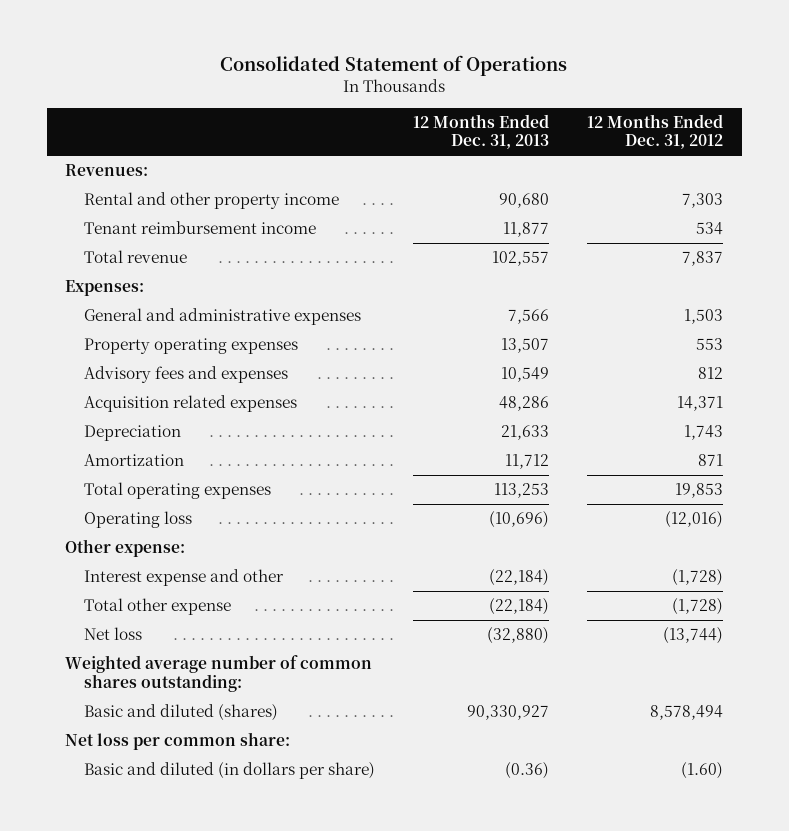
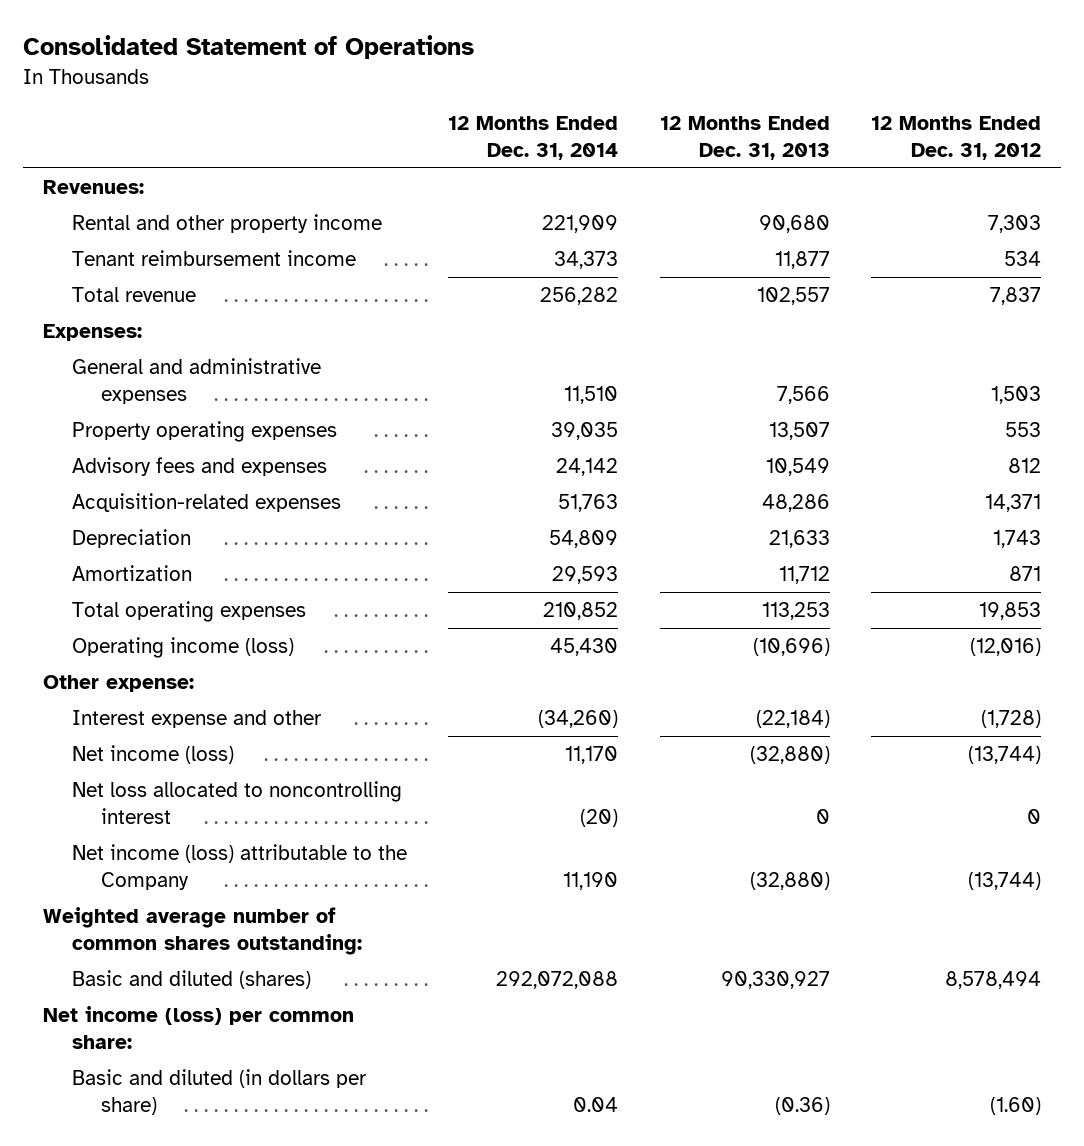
none -> [448,116,619,161] 12 Months Ended Dec. 31, 2014
[84,395,298,413] Acquisition related expenses -> [72,493,342,513] Acquisition-related expenses
[84,511,193,529] Operating loss -> [72,637,295,659] Operating income (loss)
[84,598,232,616] Total other expense -> none
none -> [72,745,235,765] Net income (loss)
none -> [72,781,403,824] Net loss allocated to noncontrolling interest
[84,627,143,641] Net loss -> [72,844,408,890] Net income (loss) attributable to the Company
[65,732,291,751] Net loss per common share: -> [43,1006,355,1049] Net income (loss) per common share:

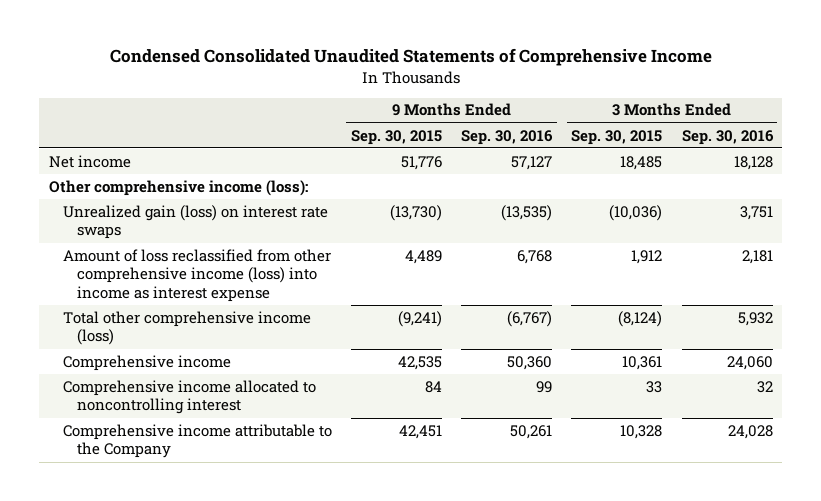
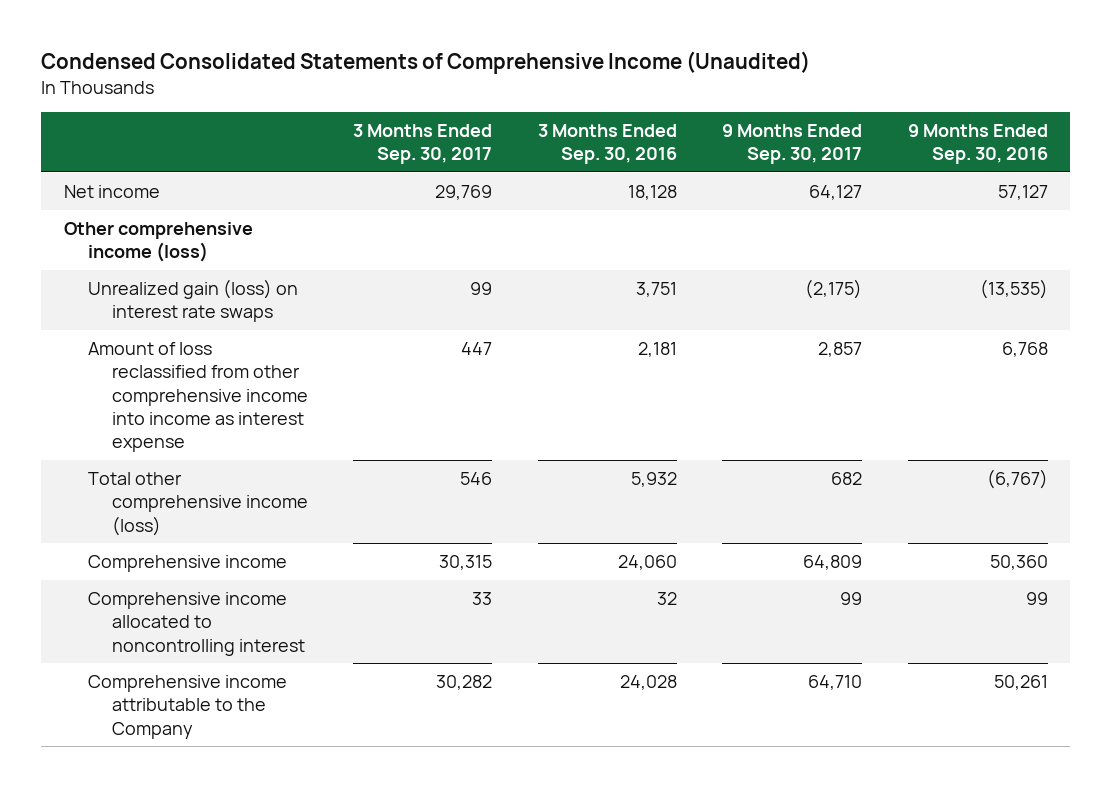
[109,48,712,67] Condensed Consolidated Unaudited Statements of Comprehensive Income -> [41,51,811,75] Condensed Consolidated Statements of Comprehensive Income (Unaudited)
[351,129,443,145] Sep. 30, 2015 -> none
[571,129,663,145] Sep. 30, 2015 -> none
none -> [353,123,493,164] 3 Months Ended Sep. 30, 2017
none -> [722,123,863,164] 9 Months Ended Sep. 30, 2017
[48,179,308,196] Other comprehensive income (loss): -> [64,222,254,263] Other comprehensive income (loss)
[62,248,331,302] Amount of loss reclassified from other comprehensive income (loss) into income as interest expense -> [87,342,308,453] Amount of loss reclassified from other comprehensive income into income as interest expense

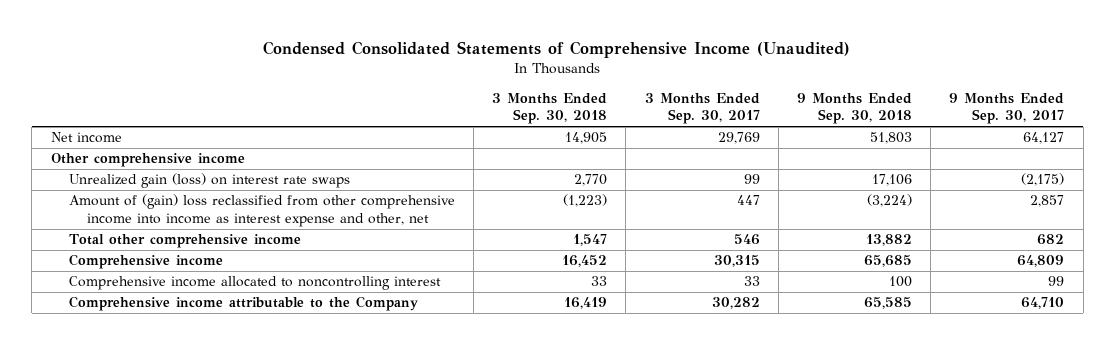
[537,123,677,164] 3 Months Ended Sep. 30, 2016 -> none
[907,123,1048,164] 9 Months Ended Sep. 30, 2016 -> none
none -> [492,92,608,125] 3 Months Ended Sep. 30, 2018
none -> [796,92,912,125] 9 Months Ended Sep. 30, 2018
[64,222,254,263] Other comprehensive income (loss) -> [50,153,245,168] Other comprehensive income
[87,342,308,453] Amount of loss reclassified from other comprehensive income into income as interest expense -> [68,194,455,228] Amount of (gain) loss reclassified from other comprehensive income into income as interest expense and other, net
[87,472,308,536] Total other comprehensive income (loss) -> [68,234,301,249] Total other comprehensive income

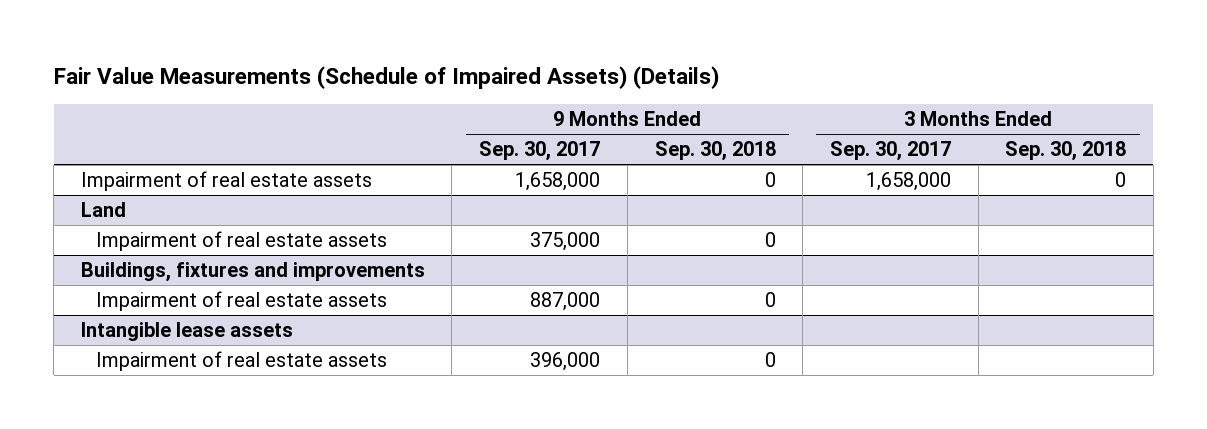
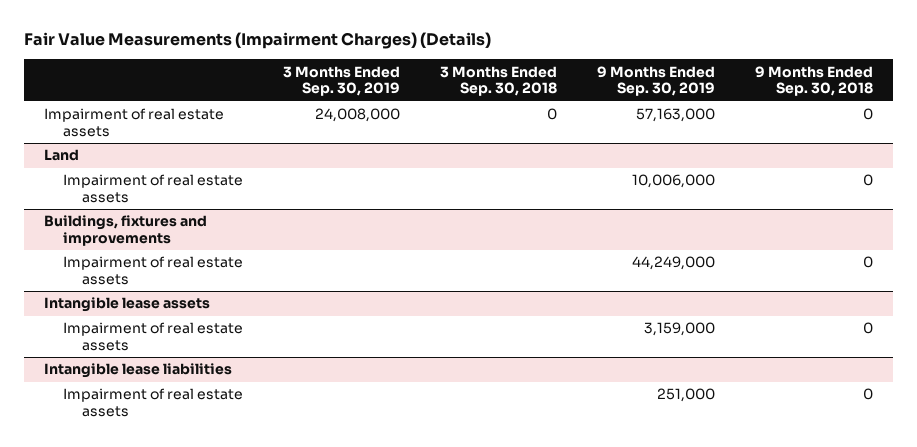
[53,66,719,90] Fair Value Measurements (Schedule of Impaired Assets) (Details) -> [23,32,491,50] Fair Value Measurements (Impairment Charges) (Details)
[479,141,601,162] Sep. 30, 2017 -> none
[829,141,951,162] Sep. 30, 2017 -> none
none -> [283,65,401,97] 3 Months Ended Sep. 30, 2019
none -> [596,65,715,97] 9 Months Ended Sep. 30, 2019
none -> [43,363,232,379] Intangible lease liabilities
none -> [63,388,244,418] Impairment of real estate assets

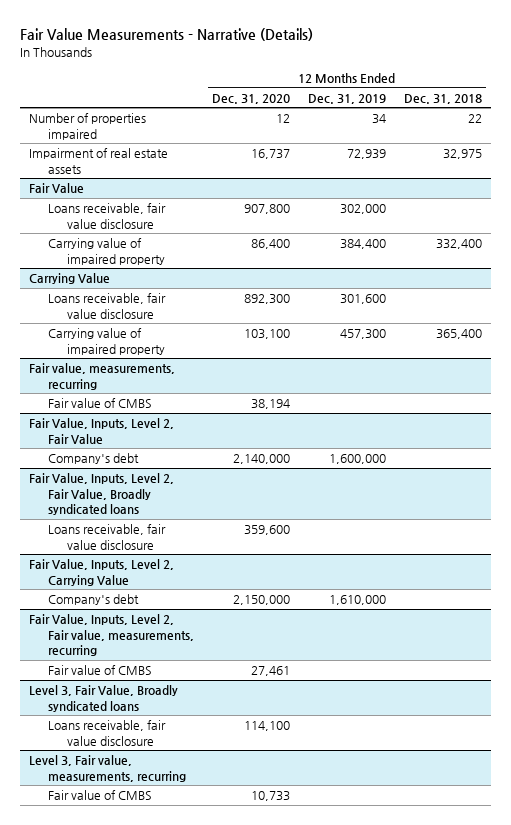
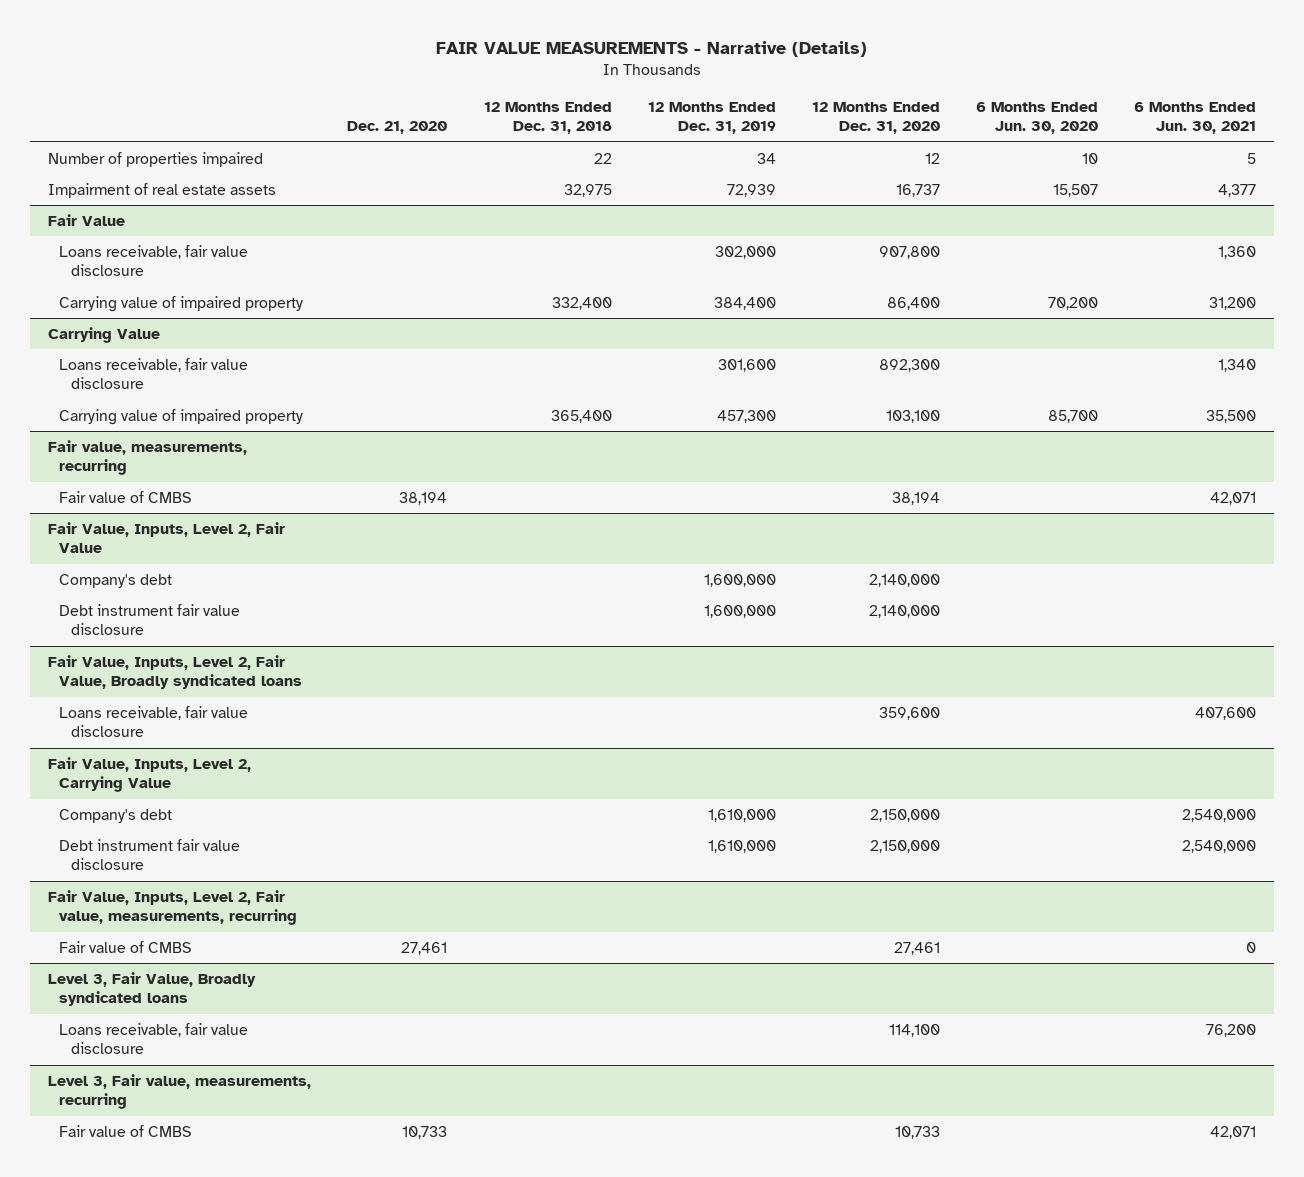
[20,28,314,42] Fair Value Measurements - Narrative (Details) -> [436,41,868,58] FAIR VALUE MEASUREMENTS - Narrative (Details)
none -> [347,121,448,135] Dec. 21, 2020
none -> [976,102,1099,135] 6 Months Ended Jun. 30, 2020
none -> [1134,102,1257,135] 6 Months Ended Jun. 30, 2021
none -> [59,603,241,636] Debt instrument fair value disclosure
none -> [59,838,241,871] Debt instrument fair value disclosure

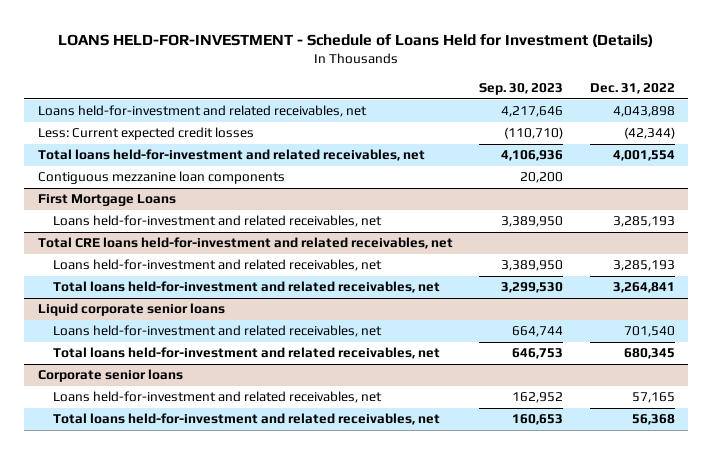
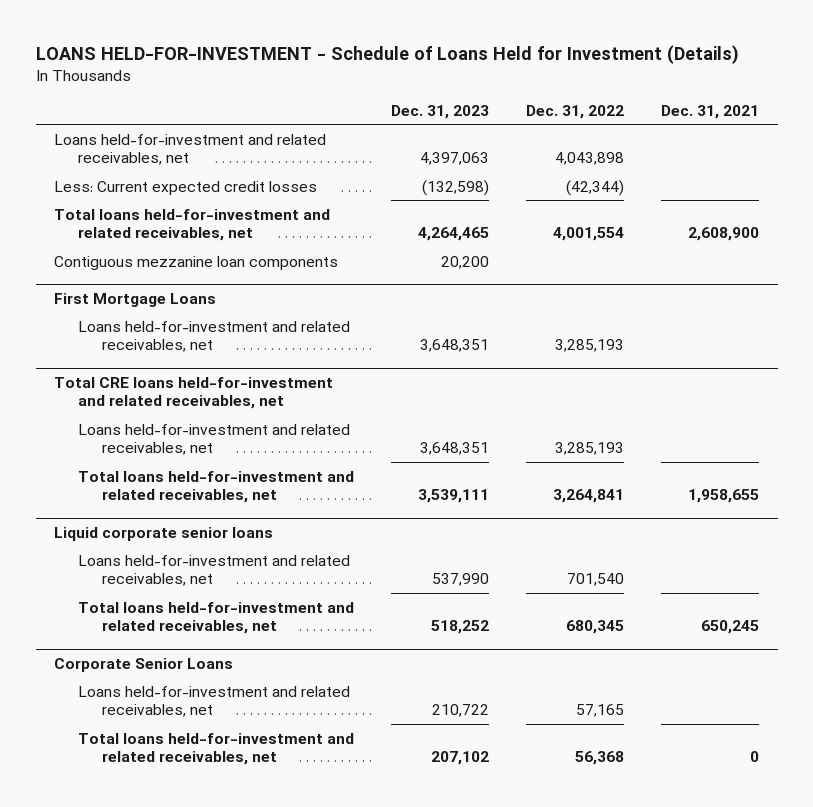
[479,83,564,96] Sep. 30, 2023 -> none
none -> [391,104,490,119] Dec. 31, 2023
none -> [661,104,760,119] Dec. 31, 2021
[37,369,183,383] Corporate senior loans -> [54,657,234,672] Corporate Senior Loans

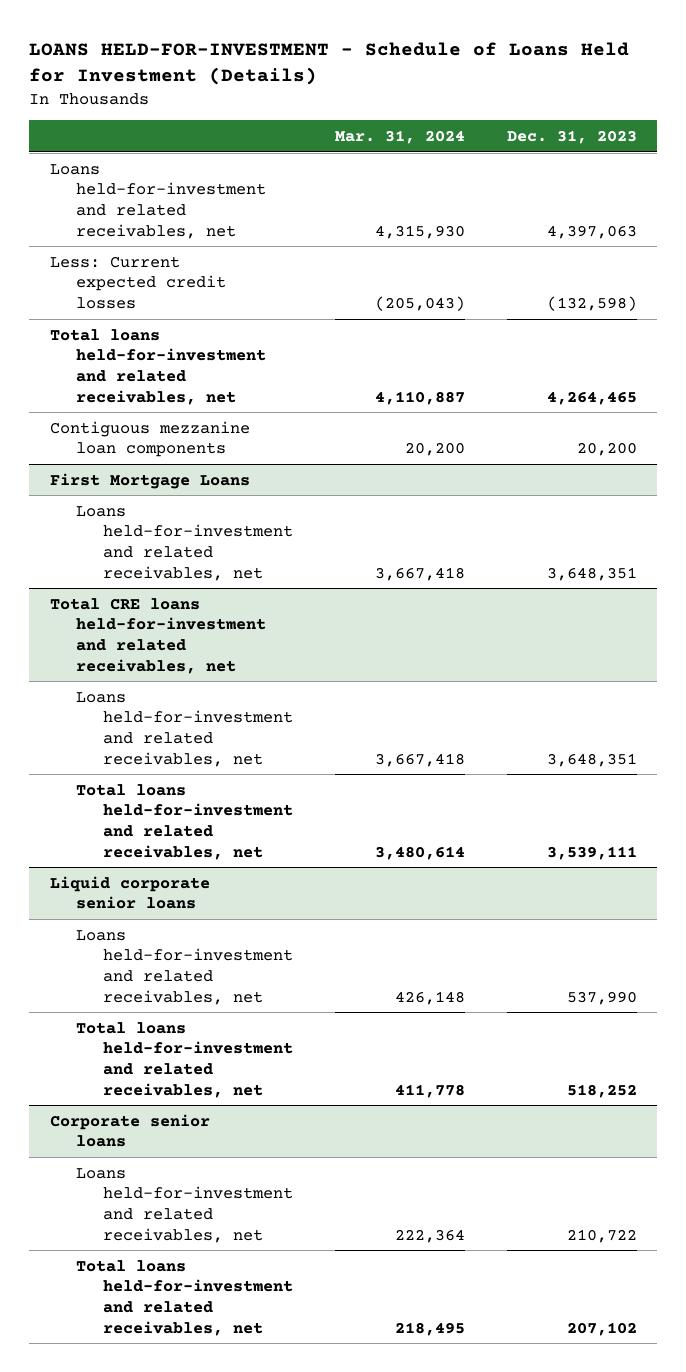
[526,104,625,119] Dec. 31, 2022 -> none
[661,104,760,119] Dec. 31, 2021 -> none
none -> [334,129,465,144] Mar. 31, 2024
[54,657,234,672] Corporate Senior Loans -> [49,1113,210,1148] Corporate senior loans

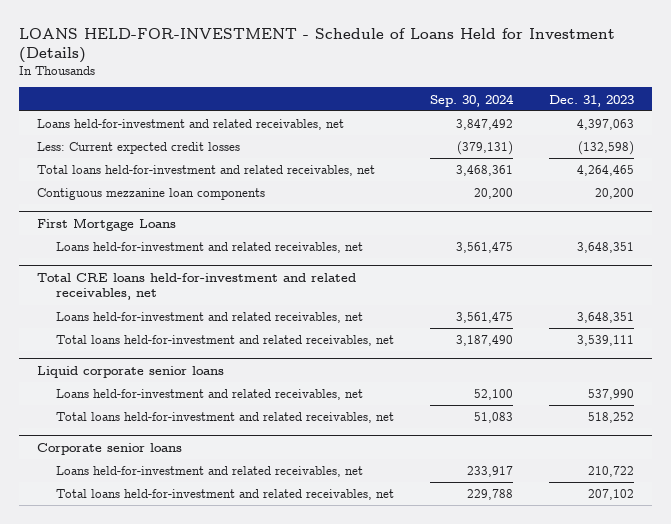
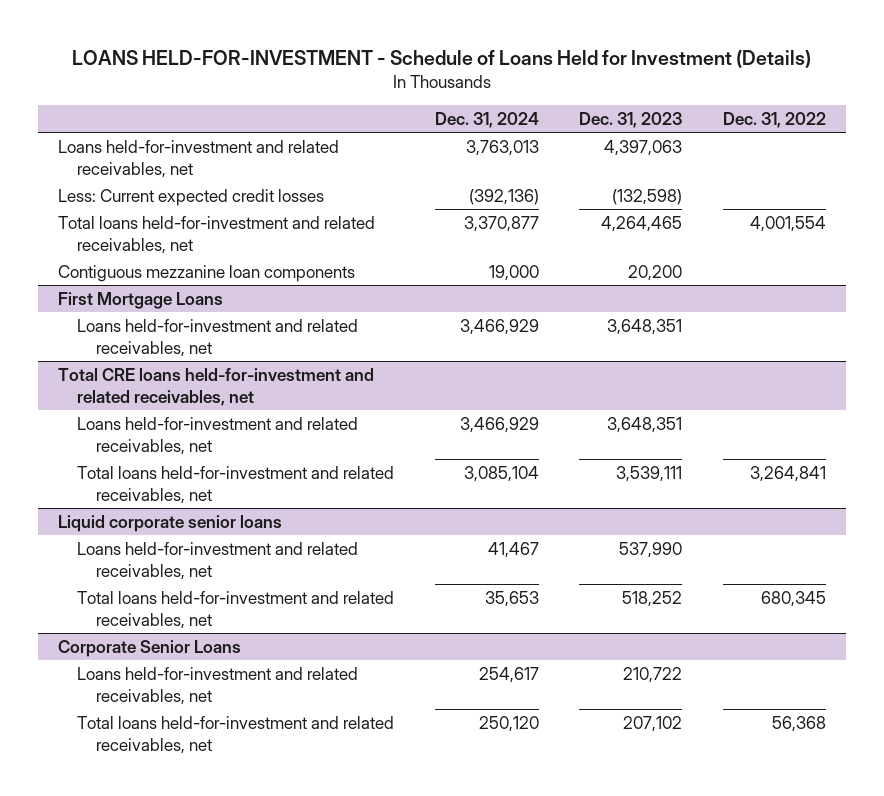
[429,93,514,107] Sep. 30, 2024 -> none
none -> [434,111,539,128] Dec. 31, 2024
none -> [722,111,826,128] Dec. 31, 2022
[36,442,182,455] Corporate senior loans -> [58,639,242,657] Corporate Senior Loans

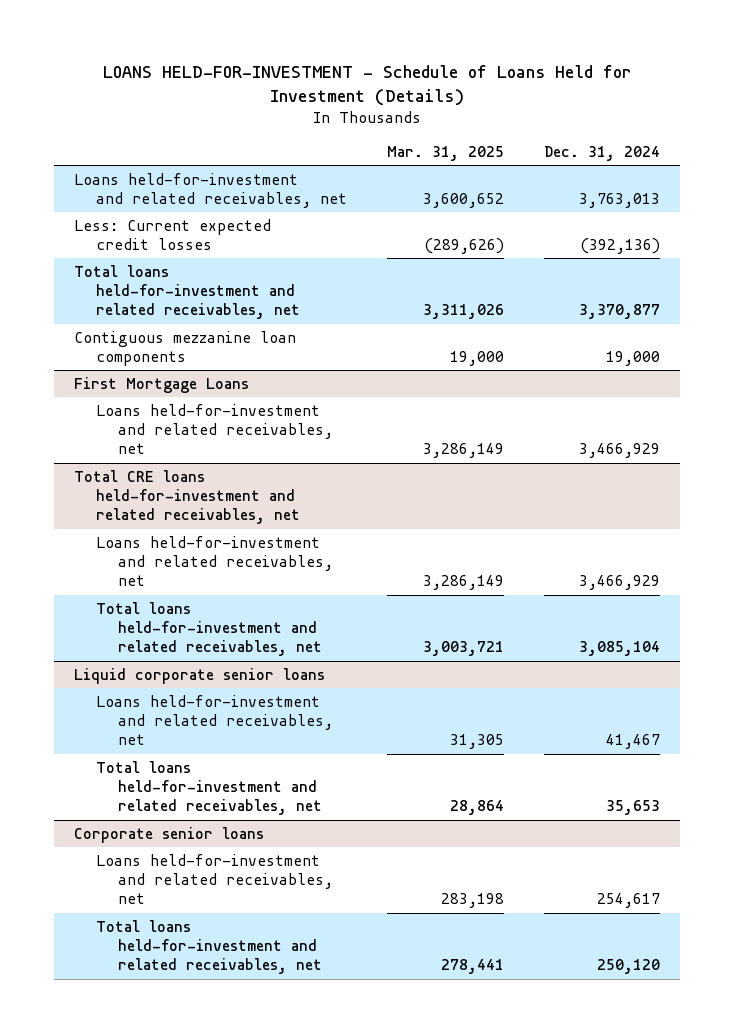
[579,111,683,128] Dec. 31, 2023 -> none
[722,111,826,128] Dec. 31, 2022 -> none
none -> [386,145,504,161] Mar. 31, 2025
[58,639,242,657] Corporate Senior Loans -> [73,826,264,843] Corporate senior loans

